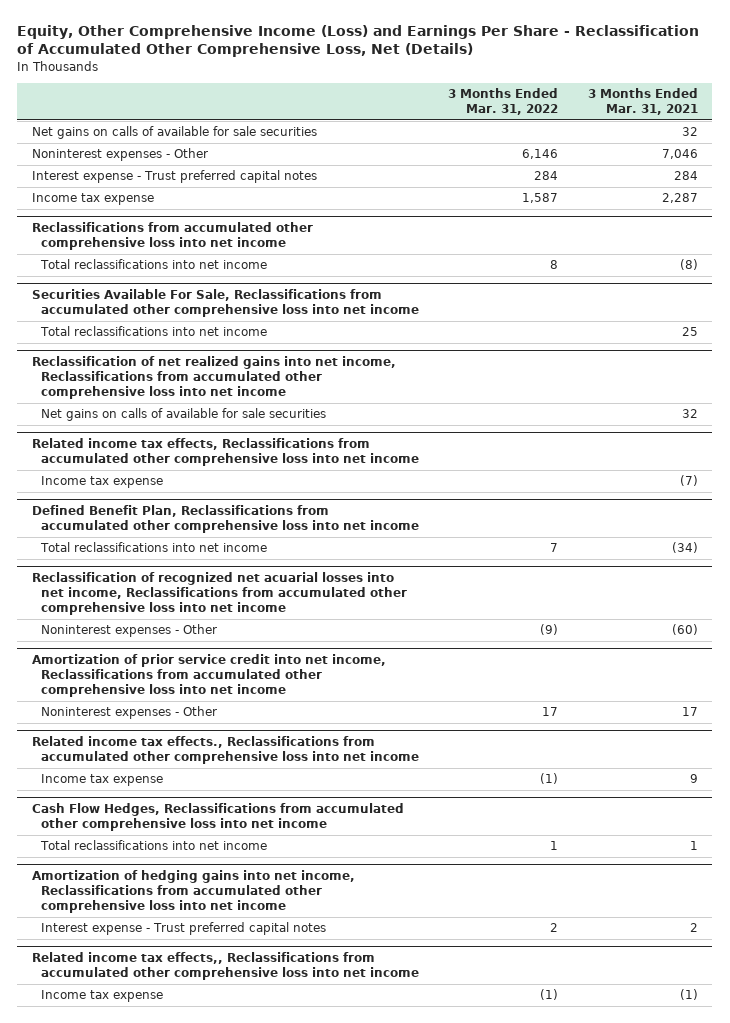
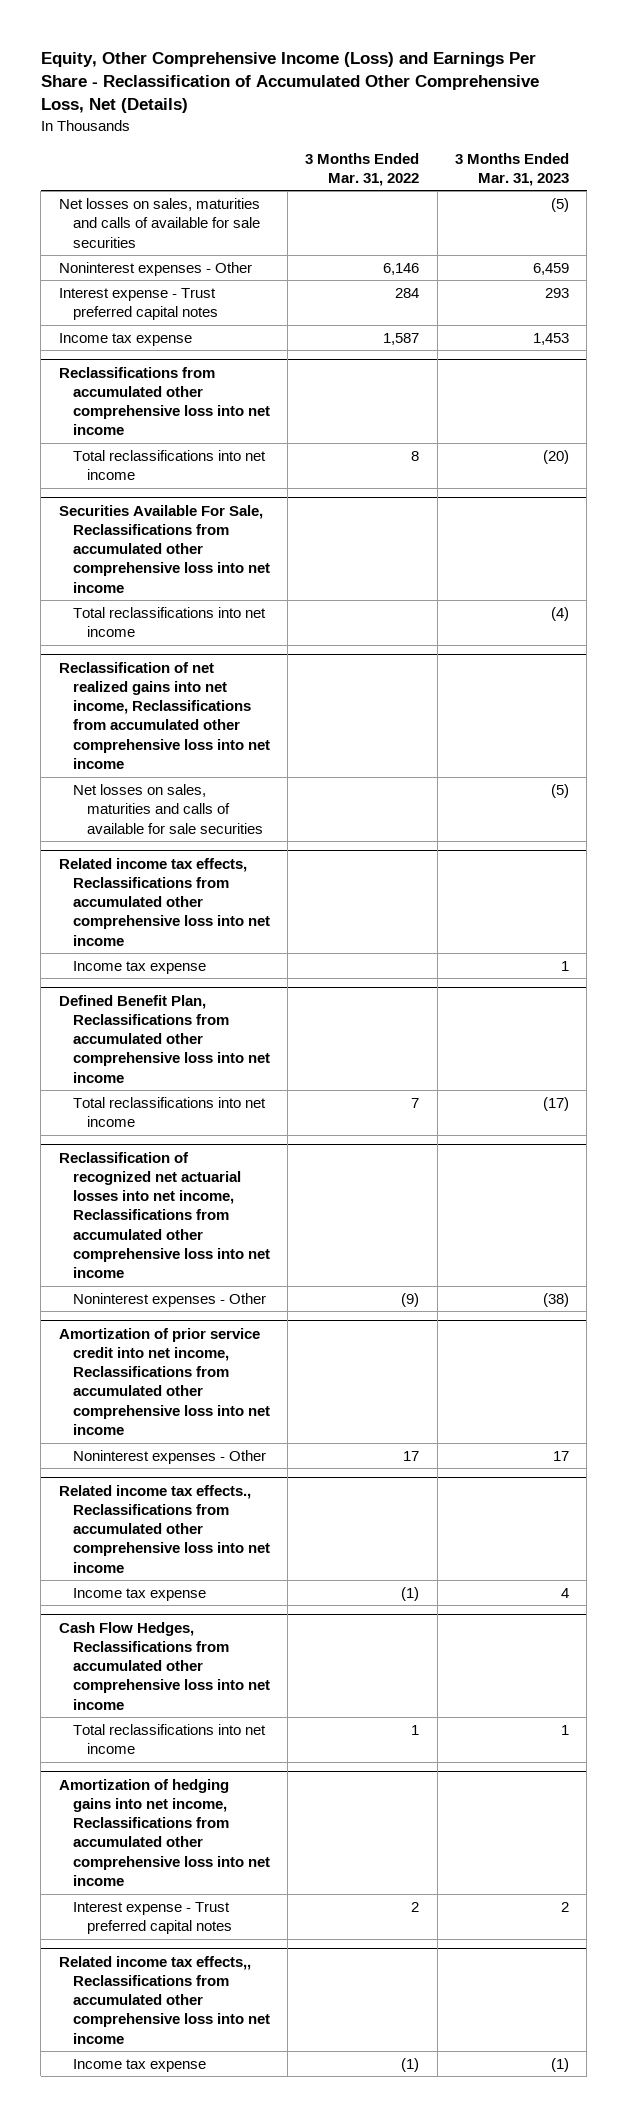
[587,88,698,116] 3 Months Ended Mar. 31, 2021 -> none
none -> [454,152,569,186] 3 Months Ended Mar. 31, 2023
[32,126,318,140] Net gains on calls of available for sale securities -> [58,197,260,248] Net losses on sales, maturities and calls of available for sale securities
[40,408,326,422] Net gains on calls of available for sale securities -> [72,783,263,834] Net losses on sales, maturities and calls of available for sale securities
[32,571,407,616] Reclassification of recognized net acuarial losses into net income, Reclassifications from accumulated other comprehensive loss into net income -> [58,1151,270,1279] Reclassification of recognized net actuarial losses into net income, Reclassifications from accumulated other comprehensive loss into net income

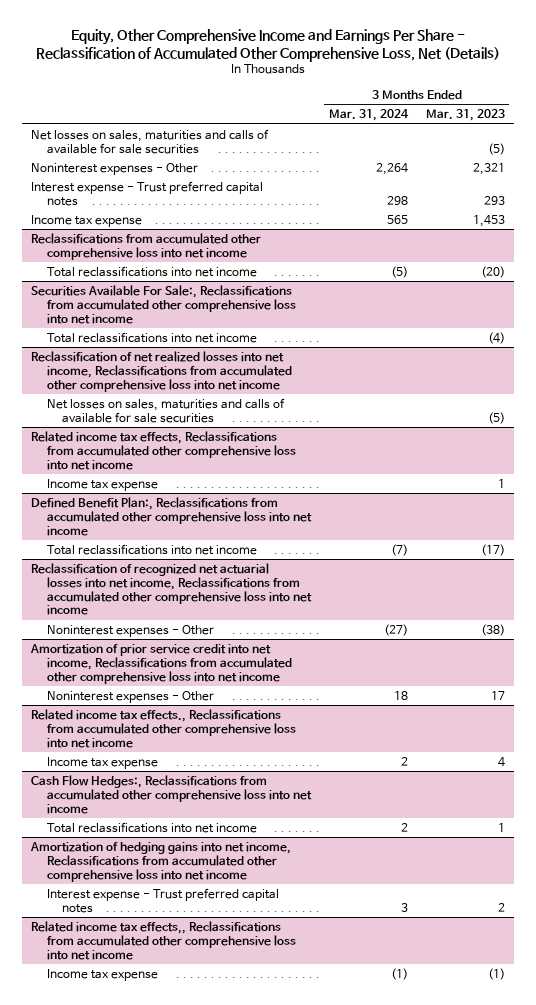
[40,52,539,114] Equity, Other Comprehensive Income (Loss) and Earnings Per Share - Reclassification of Accumulated Other Comprehensive Loss, Net (Details) -> [35,28,500,62] Equity, Other Comprehensive Income and Earnings Per Share - Reclassification of Accumulated Other Comprehensive Loss, Net (Details)
[305,152,420,186] 3 Months Ended Mar. 31, 2022 -> none
none -> [328,109,409,122] Mar. 31, 2024
[532,262,569,275] 6,459 -> [472,162,505,175] 2,321
[58,504,270,593] Securities Available For Sale, Reclassifications from accumulated other comprehensive loss into net income -> [31,284,296,324] Securities Available For Sale:, Reclassifications from accumulated other comprehensive loss into net income
[58,661,270,770] Reclassification of net realized gains into net income, Reclassifications from accumulated other comprehensive loss into net income -> [31,350,292,392] Reclassification of net realized losses into net income, Reclassifications from accumulated other comprehensive loss into net income
[58,994,270,1083] Defined Benefit Plan, Reclassifications from accumulated other comprehensive loss into net income -> [31,496,312,536] Defined Benefit Plan:, Reclassifications from accumulated other comprehensive loss into net income
[58,1621,270,1710] Cash Flow Hedges, Reclassifications from accumulated other comprehensive loss into net income -> [31,774,312,814] Cash Flow Hedges:, Reclassifications from accumulated other comprehensive loss into net income

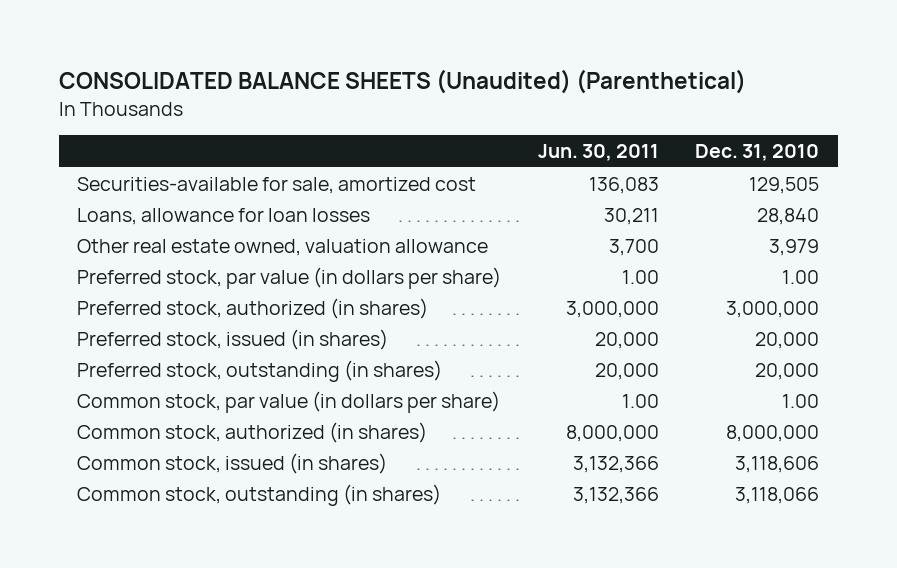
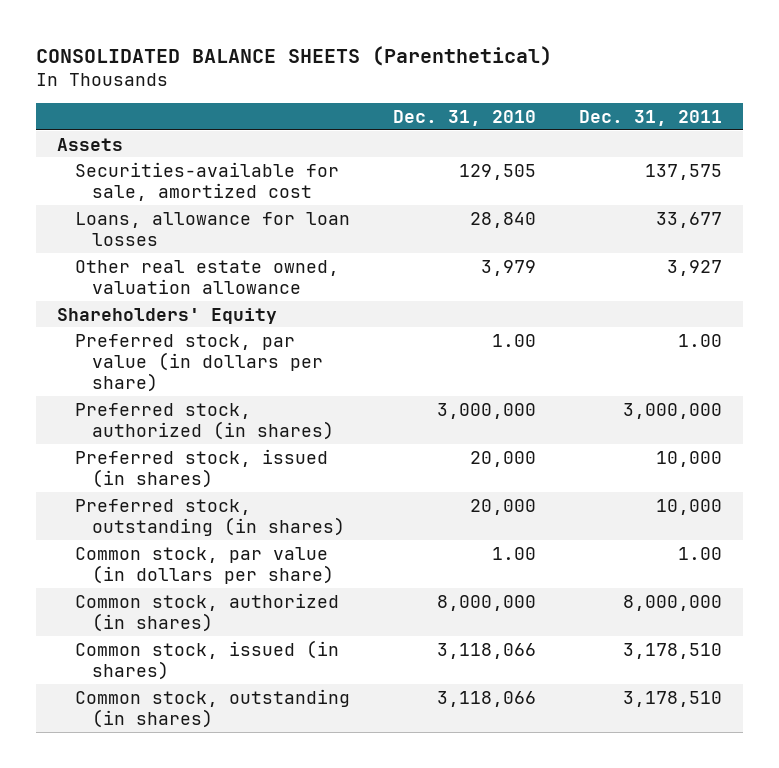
[59,69,747,95] CONSOLIDATED BALANCE SHEETS (Unaudited) (Parenthetical) -> [35,45,552,66] CONSOLIDATED BALANCE SHEETS (Parenthetical)
[537,144,659,162] Jun. 30, 2011 -> none
none -> [578,109,722,126] Dec. 31, 2011
none -> [57,137,124,151] Assets
none -> [57,307,278,324] Shareholders' Equity
[735,455,820,473] 3,118,606 -> [436,642,536,659] 3,118,066

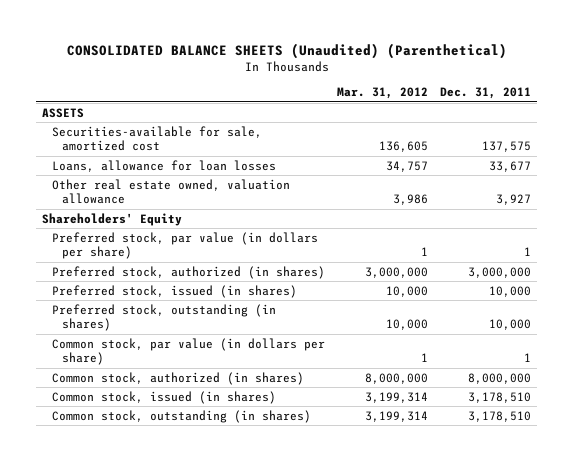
[35,45,552,66] CONSOLIDATED BALANCE SHEETS (Parenthetical) -> [66,42,507,59] CONSOLIDATED BALANCE SHEETS (Unaudited) (Parenthetical)
[392,109,536,126] Dec. 31, 2010 -> none
none -> [337,87,429,100] Mar. 31, 2012
[57,137,124,151] Assets -> [42,107,85,118] ASSETS
[677,333,722,347] 1.00 -> [523,247,531,257] 1
[677,546,722,560] 1.00 -> [523,353,531,363] 1

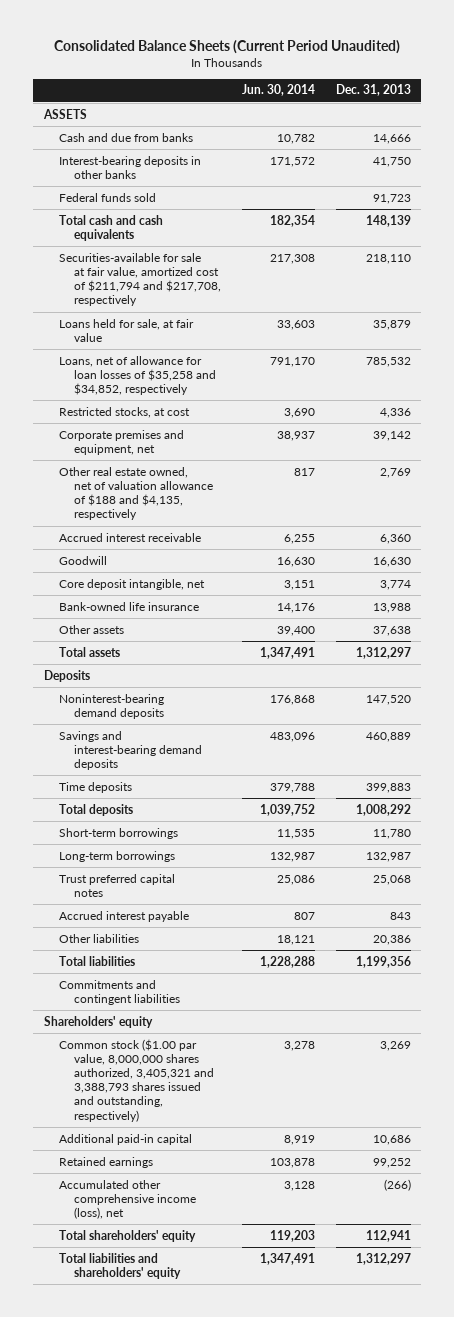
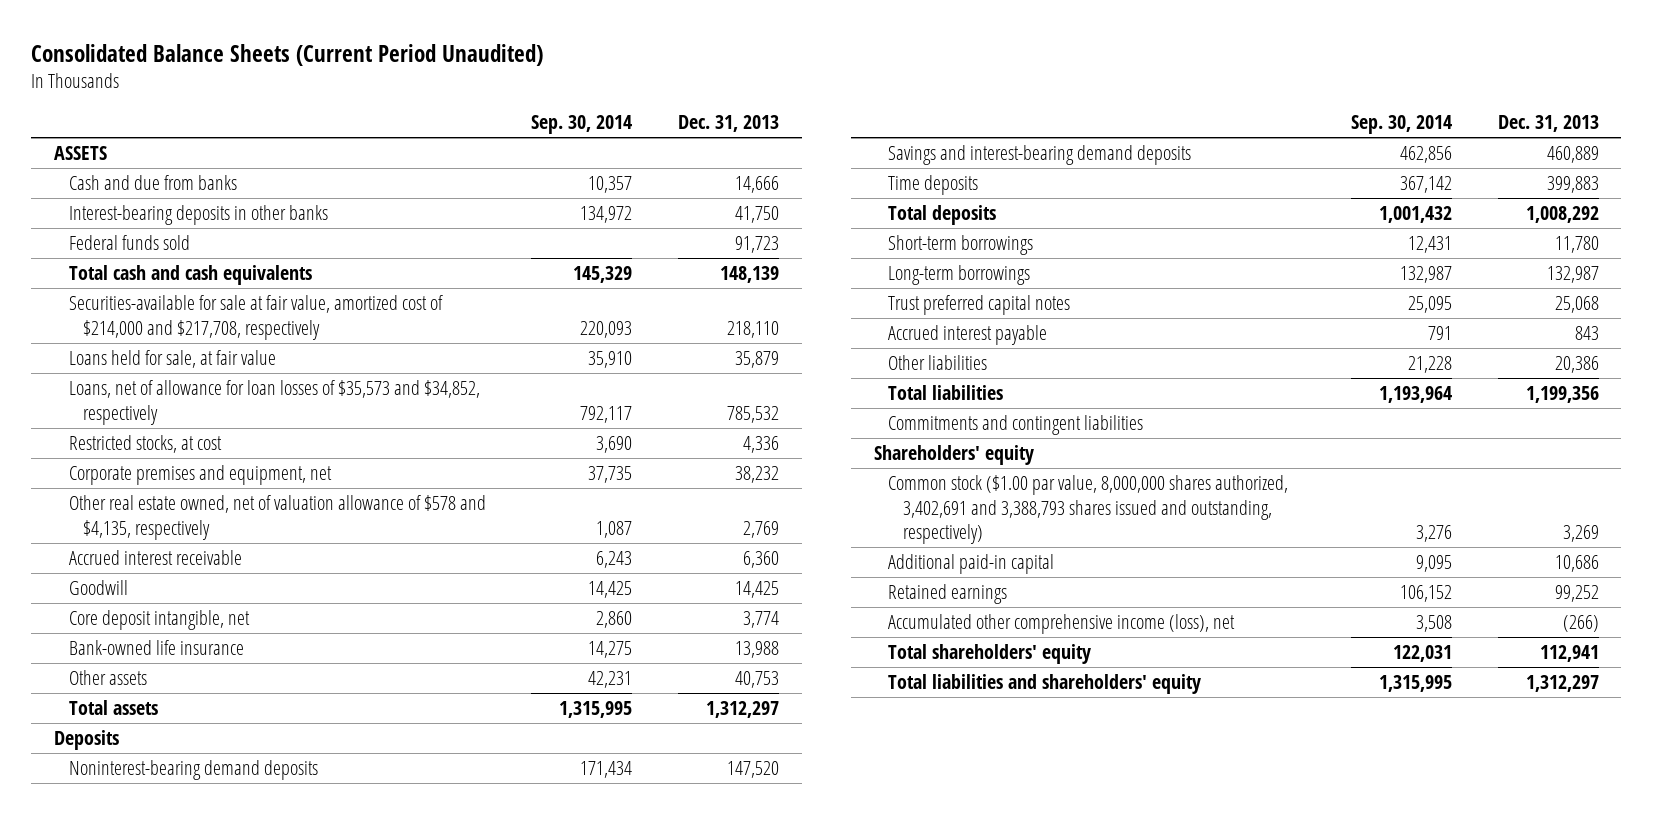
[241,84,315,97] Jun. 30, 2014 -> none
none -> [531,115,633,135] Sep. 30, 2014
[59,252,222,307] Securities-available for sale at fair value, amortized cost of $211,794 and $217,708, respectively -> [68,294,443,340] Securities-available for sale at fair value, amortized cost of $214,000 and $217,708, respectively
[59,355,217,396] Loans, net of allowance for loan losses of $35,258 and $34,852, respectively -> [68,379,480,425] Loans, net of allowance for loan losses of $35,573 and $34,852, respectively
[372,430,411,441] 39,142 -> [735,465,780,483] 38,232
[59,466,214,521] Other real estate owned, net of valuation allowance of $188 and $4,135, respectively -> [68,494,486,540] Other real estate owned, net of valuation allowance of $578 and $4,135, respectively
[372,556,411,567] 16,630 -> [735,580,780,598] 14,425
[372,625,411,636] 37,638 -> [735,670,780,688] 40,753
[59,1038,215,1122] Common stock ($1.00 par value, 8,000,000 shares authorized, 3,405,321 and 3,388,793 shares issued and outstanding, respectively) -> [888,474,1289,545] Common stock ($1.00 par value, 8,000,000 shares authorized, 3,402,691 and 3,388,793 shares issued and outstanding, respectively)

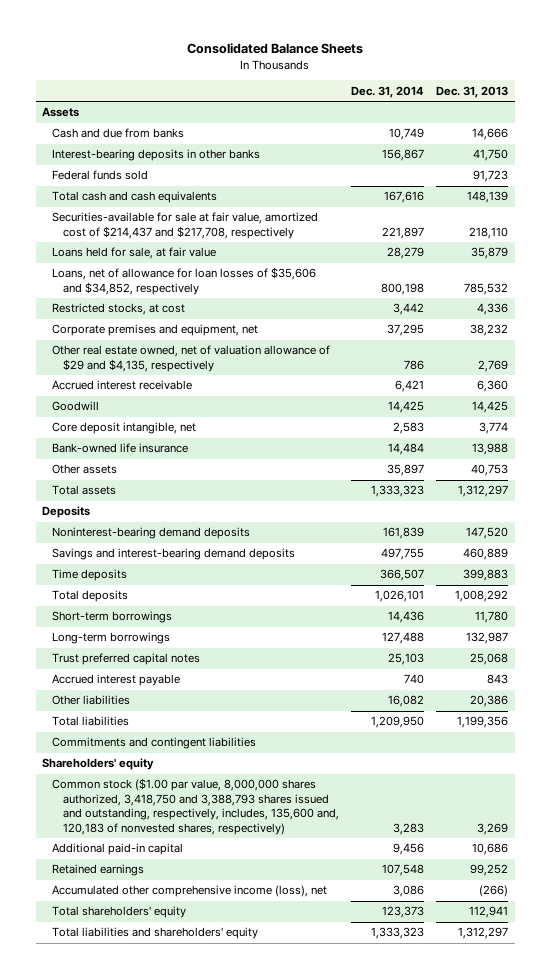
[31,43,544,66] Consolidated Balance Sheets (Current Period Unaudited) -> [187,43,364,55] Consolidated Balance Sheets
[531,115,633,135] Sep. 30, 2014 -> none
none -> [351,85,425,98] Dec. 31, 2014
[54,145,108,160] ASSETS -> [42,107,80,118] Assets
[68,294,443,340] Securities-available for sale at fair value, amortized cost of $214,000 and $217,708, respectively -> [52,212,319,239] Securities-available for sale at fair value, amortized cost of $214,437 and $217,708, respectively
[68,379,480,425] Loans, net of allowance for loan losses of $35,573 and $34,852, respectively -> [52,267,317,295] Loans, net of allowance for loan losses of $35,606 and $34,852, respectively
[68,494,486,540] Other real estate owned, net of valuation allowance of $578 and $4,135, respectively -> [52,345,331,372] Other real estate owned, net of valuation allowance of $29 and $4,135, respectively
[888,474,1289,545] Common stock ($1.00 par value, 8,000,000 shares authorized, 3,402,691 and 3,388,793 shares issued and outstanding, respectively) -> [52,778,339,835] Common stock ($1.00 par value, 8,000,000 shares authorized, 3,418,750 and 3,388,793 shares issued and outstanding, respectively, includes, 135,600 and, 120,183 of nonvested shares, respectively)

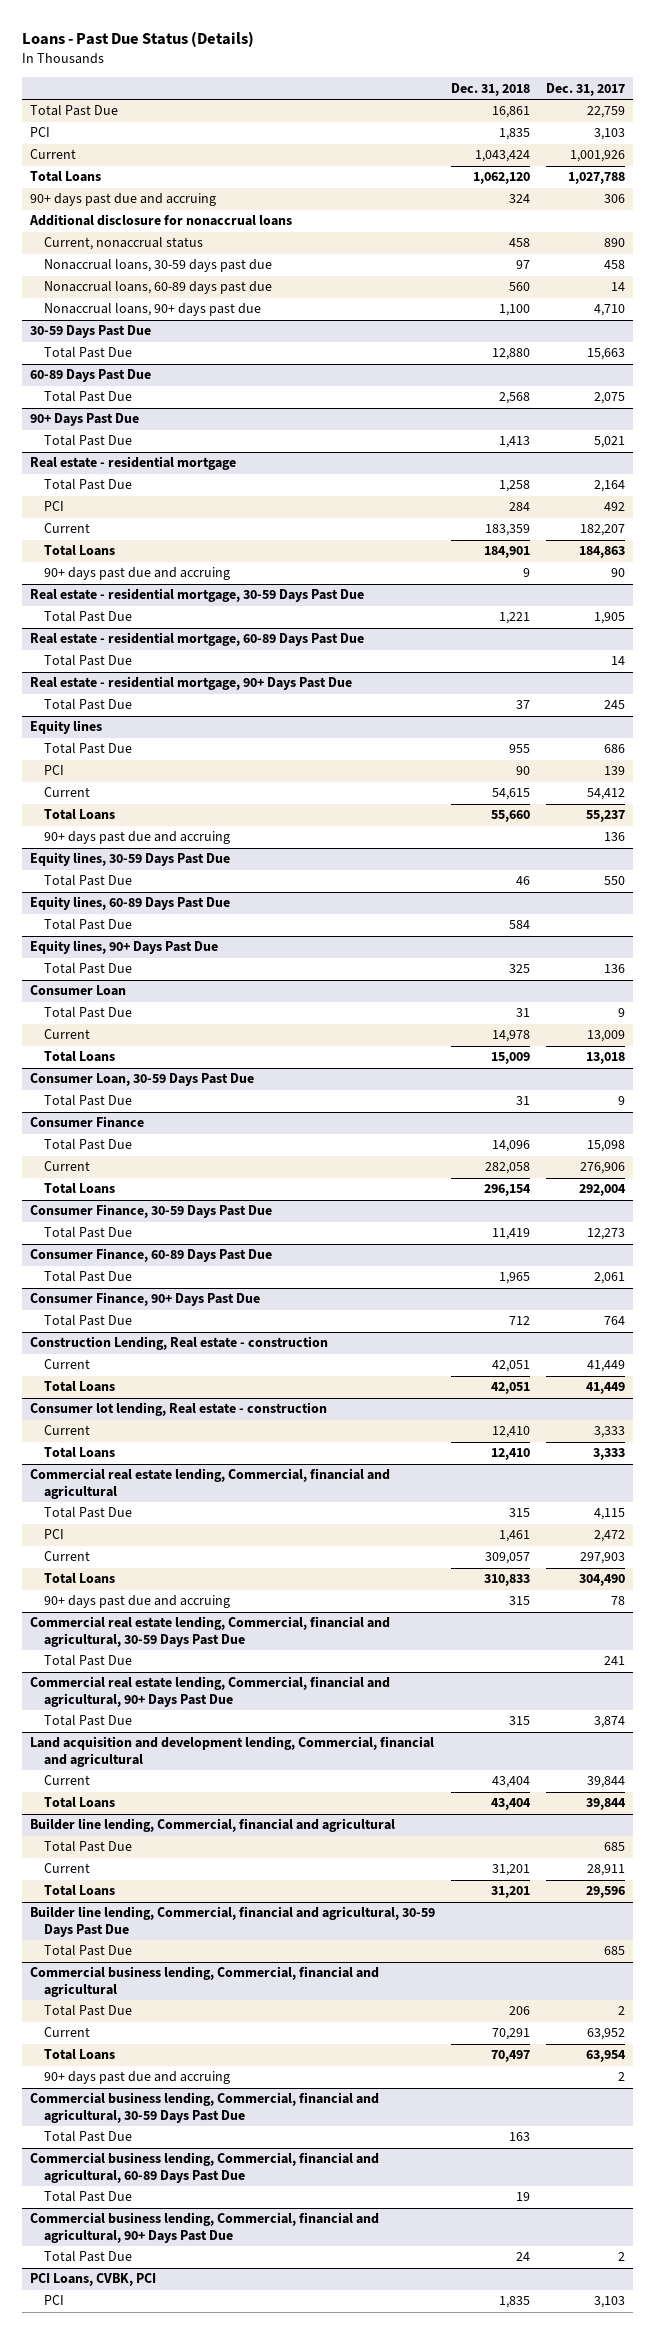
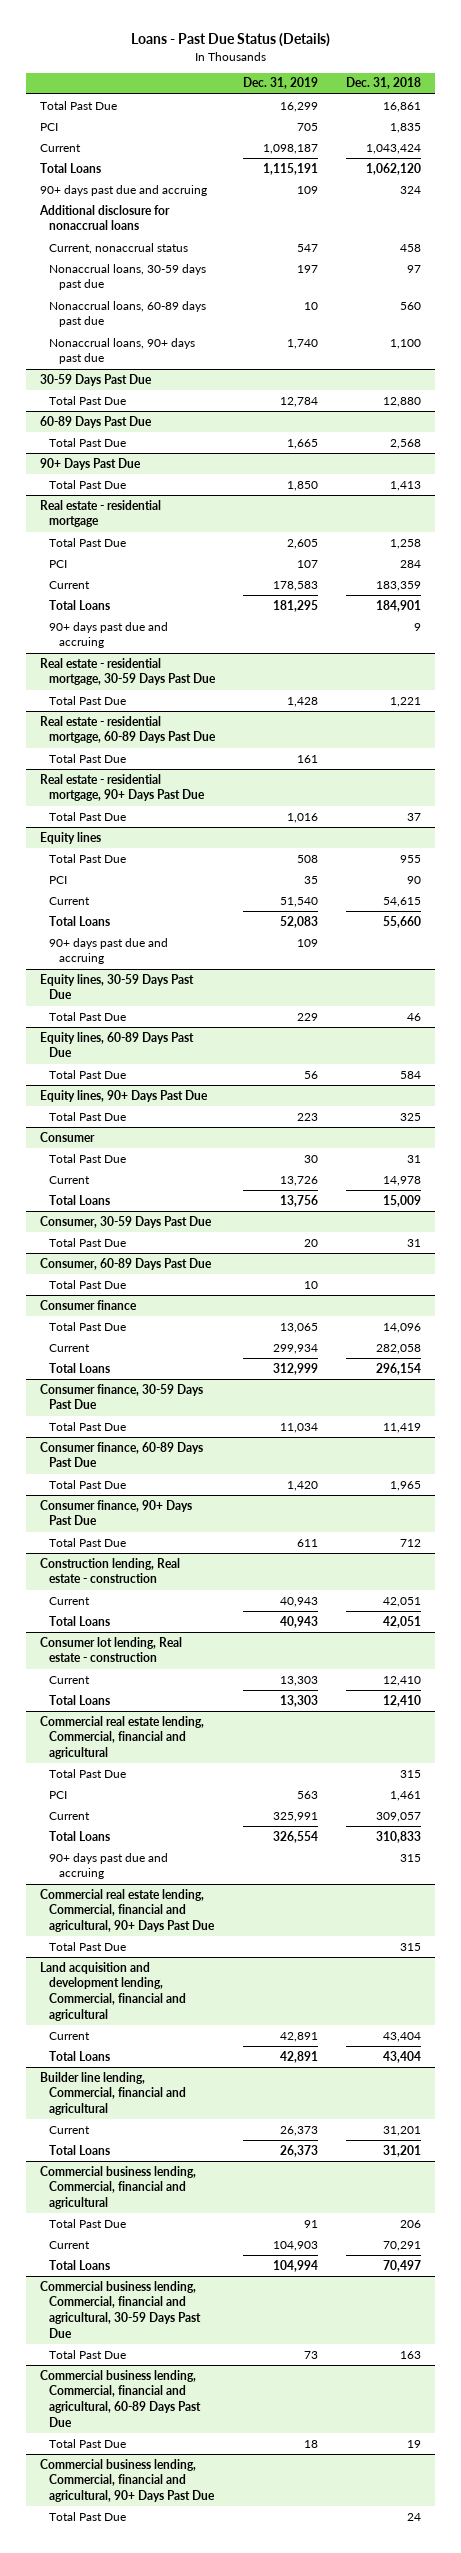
[546,82,626,96] Dec. 31, 2017 -> none
none -> [243,77,319,90] Dec. 31, 2019
[30,985,127,997] Consumer Loan -> [39,1131,95,1142] Consumer
[30,1073,255,1087] Consumer Loan, 30-59 Days Past Due -> [39,1215,212,1228] Consumer, 30-59 Days Past Due
none -> [39,1257,212,1270] Consumer, 60-89 Days Past Due
none -> [49,1279,127,1289] Total Past Due
[30,1116,145,1129] Consumer Finance -> [39,1299,137,1310] Consumer finance
[30,1204,273,1219] Consumer Finance, 30-59 Days Past Due -> [39,1383,203,1410] Consumer finance, 30-59 Days Past Due
[30,1248,273,1263] Consumer Finance, 60-89 Days Past Due -> [39,1441,203,1468] Consumer finance, 60-89 Days Past Due
[30,1292,261,1307] Consumer Finance, 90+ Days Past Due -> [39,1499,192,1526] Consumer finance, 90+ Days Past Due
[30,1336,329,1351] Construction Lending, Real estate - construction -> [39,1557,180,1584] Construction lending, Real estate - construction
[30,1616,391,1647] Commercial real estate lending, Commercial, financial and agricultural, 30-59 Days Past Due -> none
[43,1655,132,1667] Total Past Due -> none
[43,1841,132,1853] Total Past Due -> none
[30,1906,436,1937] Builder line lending, Commercial, financial and agricultural, 30-59 Days Past Due -> none
[43,1945,132,1957] Total Past Due -> none
[43,2071,230,2085] 90+ days past due and accruing -> none
[30,2273,157,2287] PCI Loans, CVBK, PCI -> none
[43,2295,64,2306] PCI -> none

